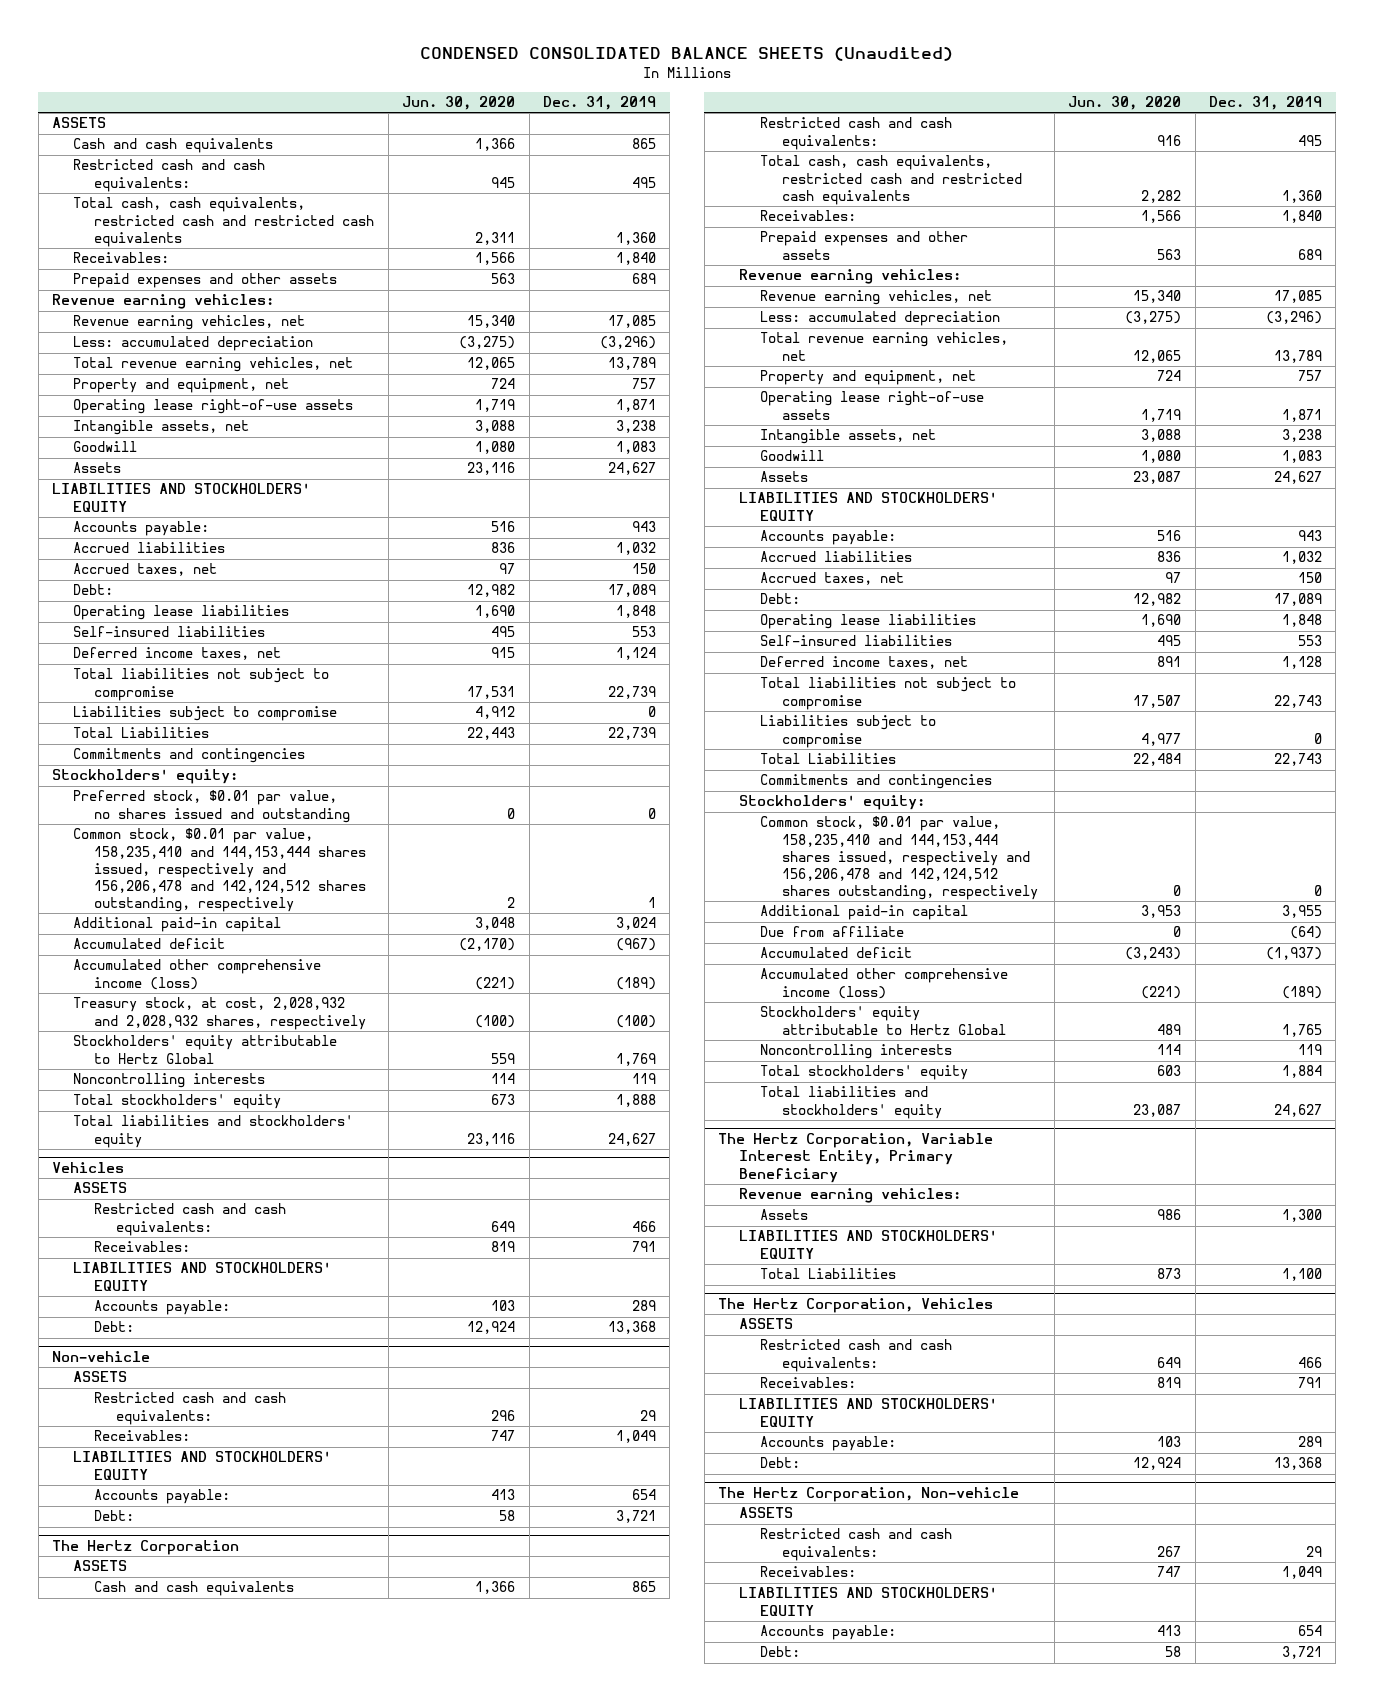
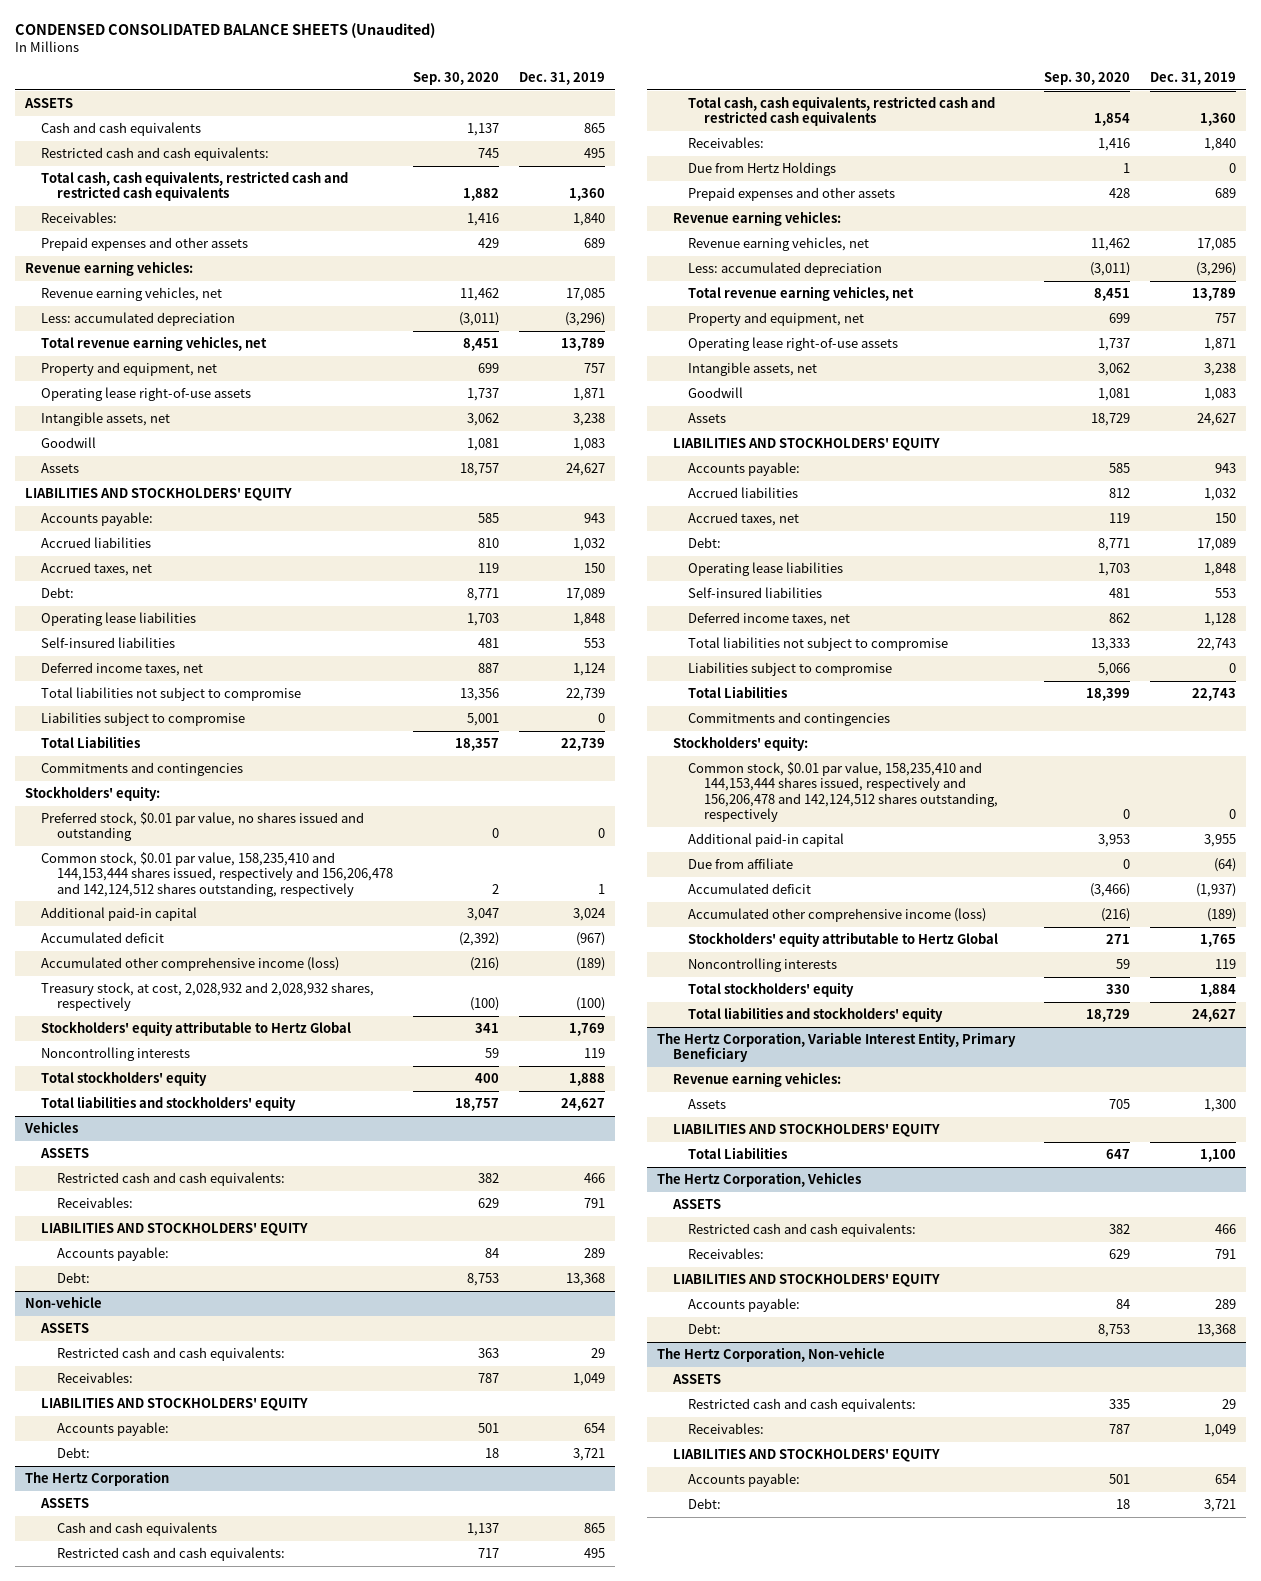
[402,96,516,111] Jun. 30, 2020 -> none
none -> [412,72,499,86] Sep. 30, 2020
none -> [688,161,837,176] Due from Hertz Holdings

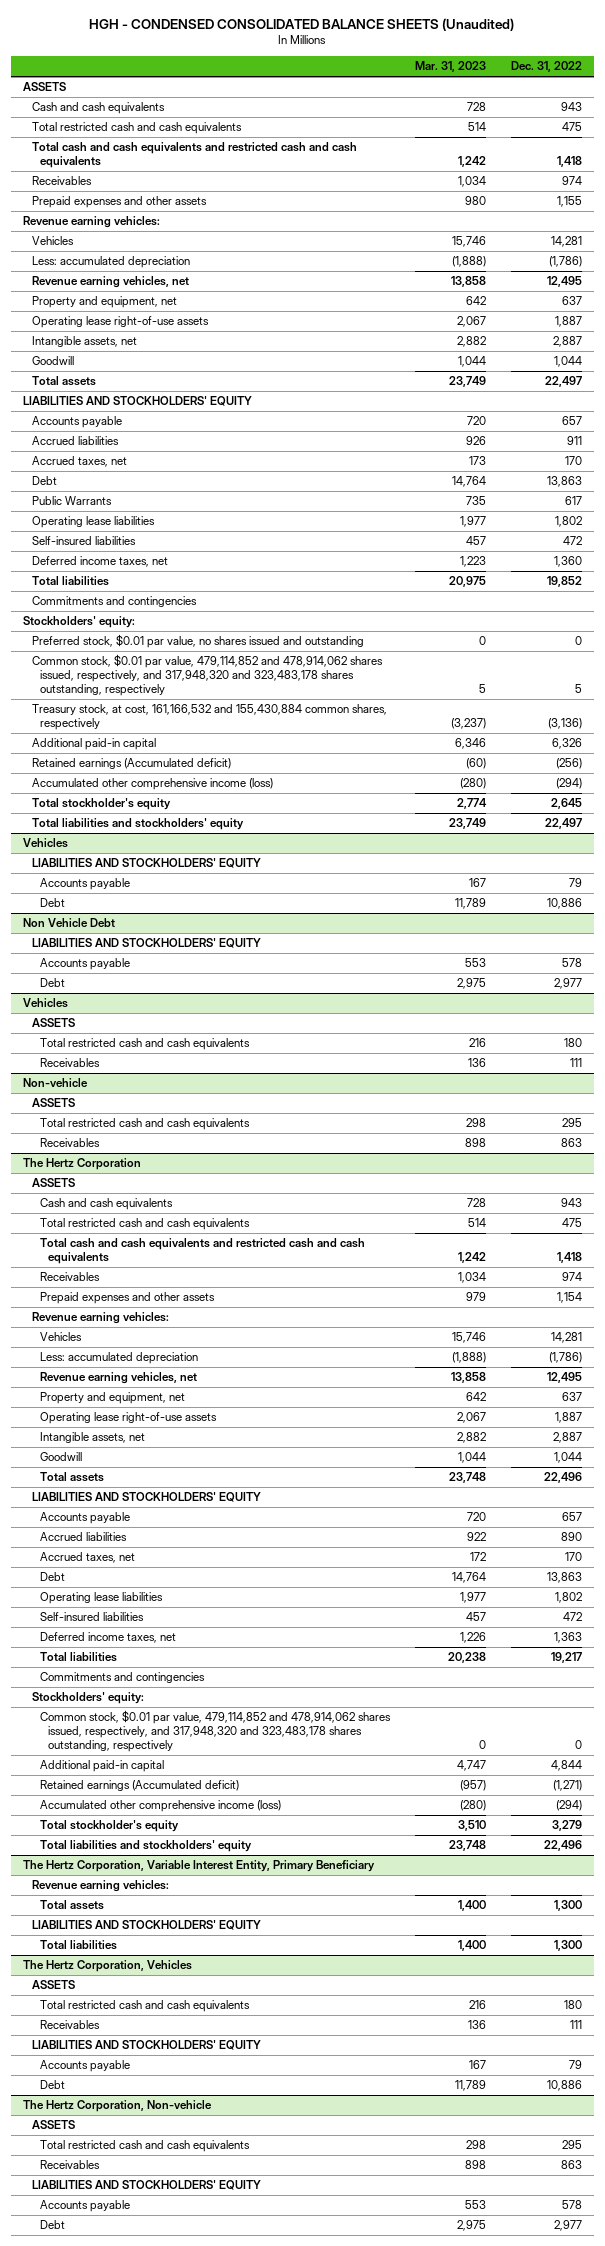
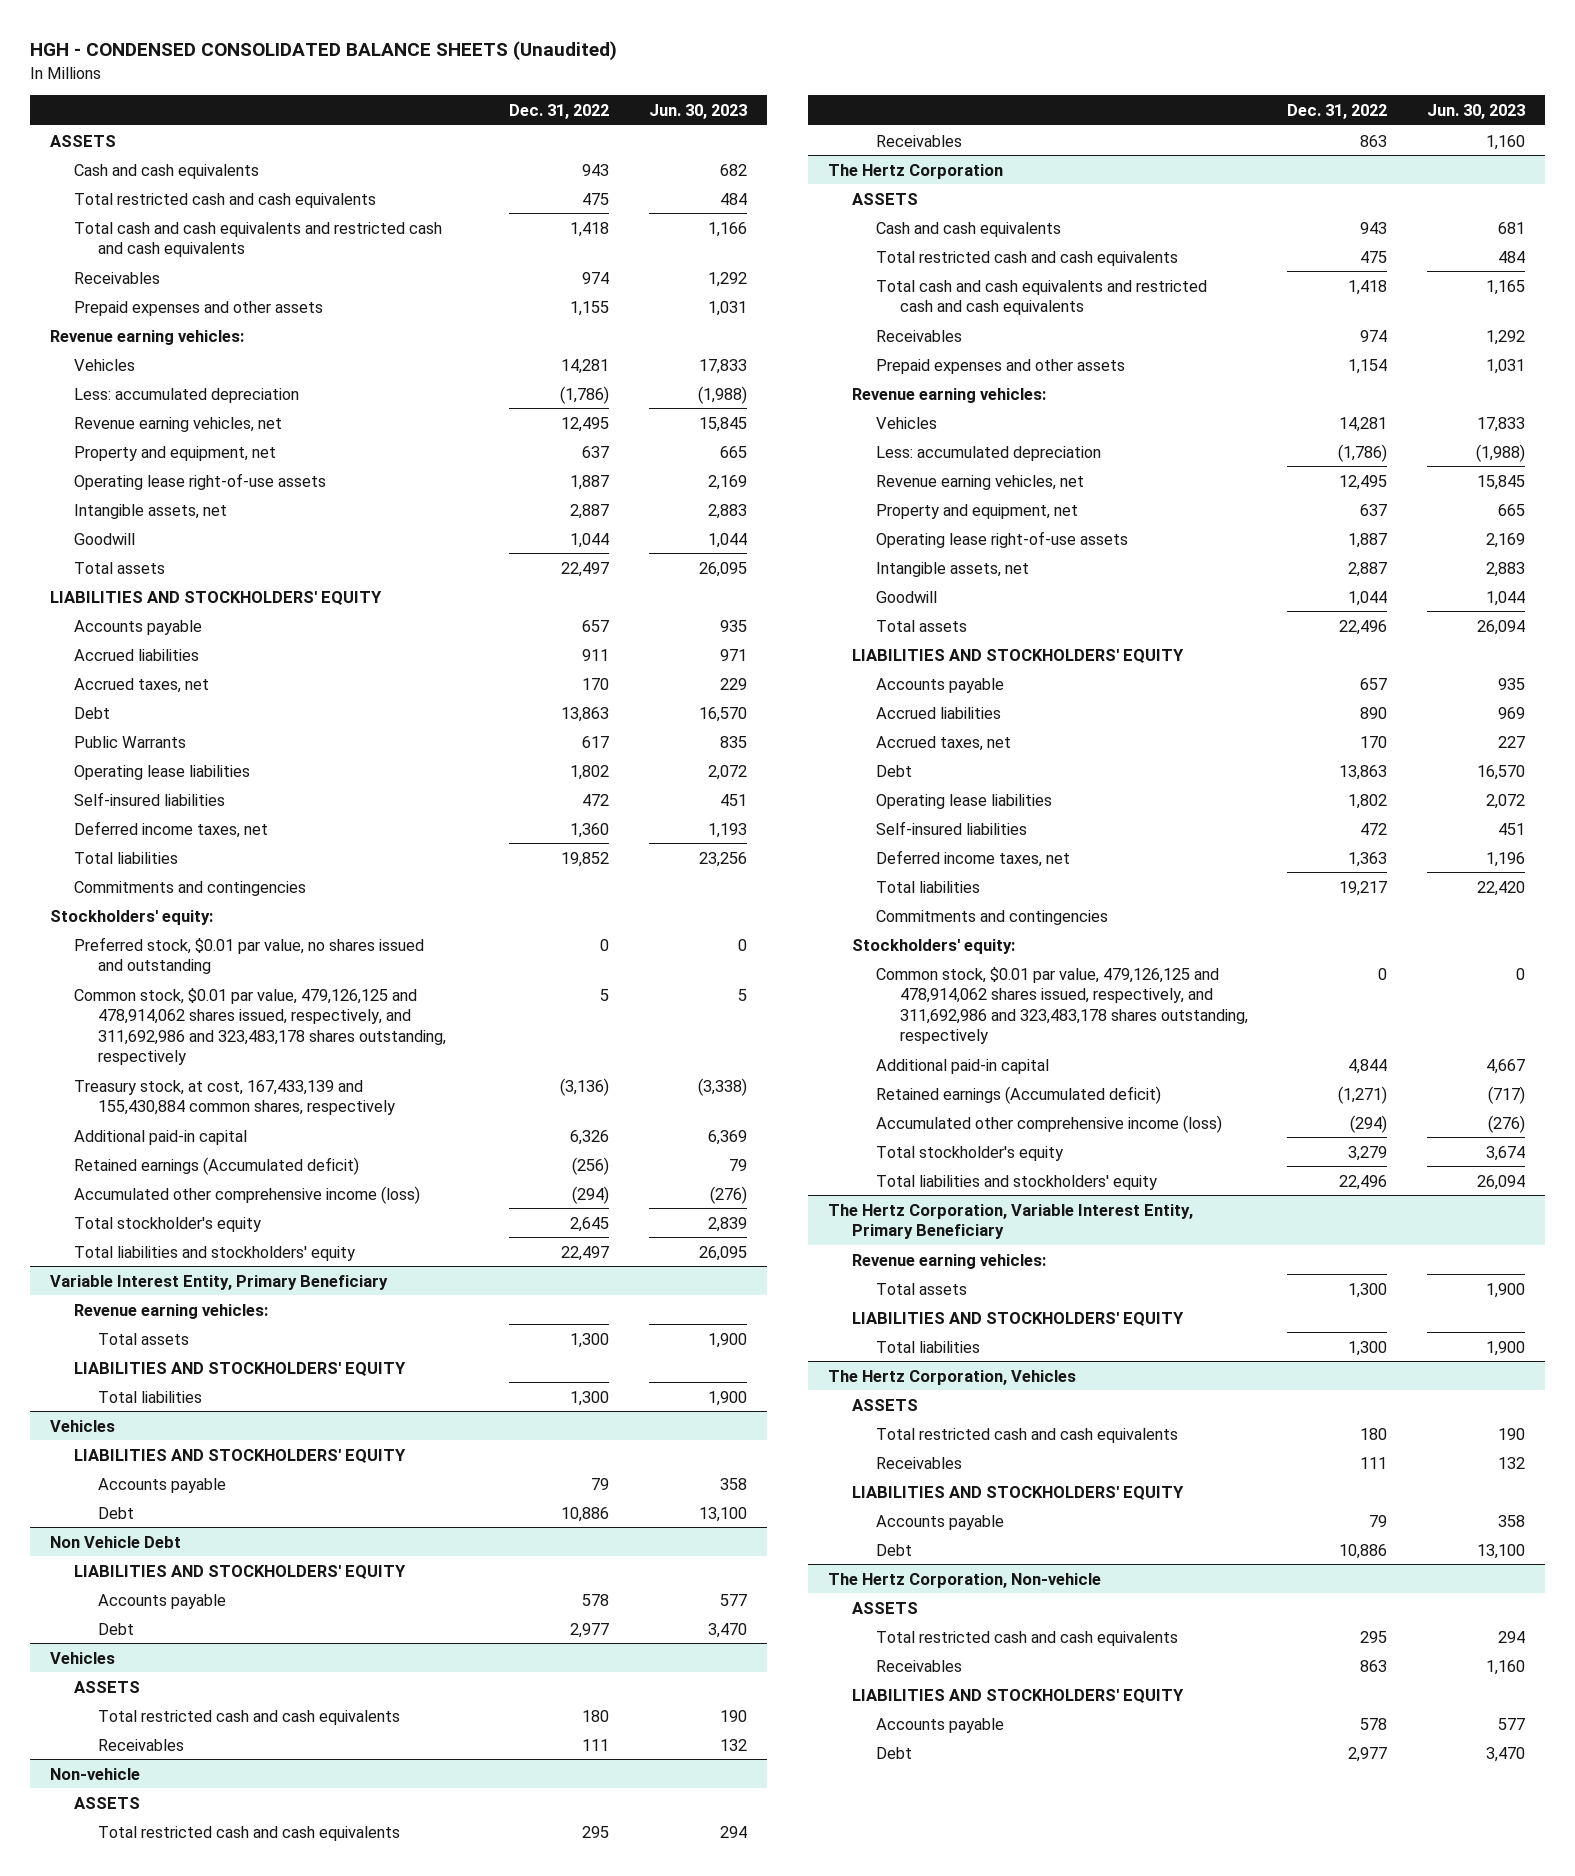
[414,61,486,73] Mar. 31, 2023 -> none
none -> [648,103,747,119] Jun. 30, 2023
[31,654,383,697] Common stock, $0.01 par value, 479,114,852 and 478,914,062 shares issued, respectively, and 317,948,320 and 323,483,178 shares outstanding, respectively -> [74,987,446,1066] Common stock, $0.01 par value, 479,126,125 and 478,914,062 shares issued, respectively, and 311,692,986 and 323,483,178 shares outstanding, respectively
[31,704,387,731] Treasury stock, at cost, 161,166,532 and 155,430,884 common shares, respectively -> [74,1079,395,1116] Treasury stock, at cost, 167,433,139 and 155,430,884 common shares, respectively
none -> [50,1274,389,1290] Variable Interest Entity, Primary Beneficiary
none -> [74,1303,269,1319] Revenue earning vehicles:
none -> [97,1332,189,1345] Total assets
none -> [74,1361,407,1376] LIABILITIES AND STOCKHOLDERS' EQUITY
none -> [97,1390,202,1403] Total liabilities
[39,1710,391,1753] Common stock, $0.01 par value, 479,114,852 and 478,914,062 shares issued, respectively, and 317,948,320 and 323,483,178 shares outstanding, respectively -> [875,966,1248,1045] Common stock, $0.01 par value, 479,126,125 and 478,914,062 shares issued, respectively, and 311,692,986 and 323,483,178 shares outstanding, respectively

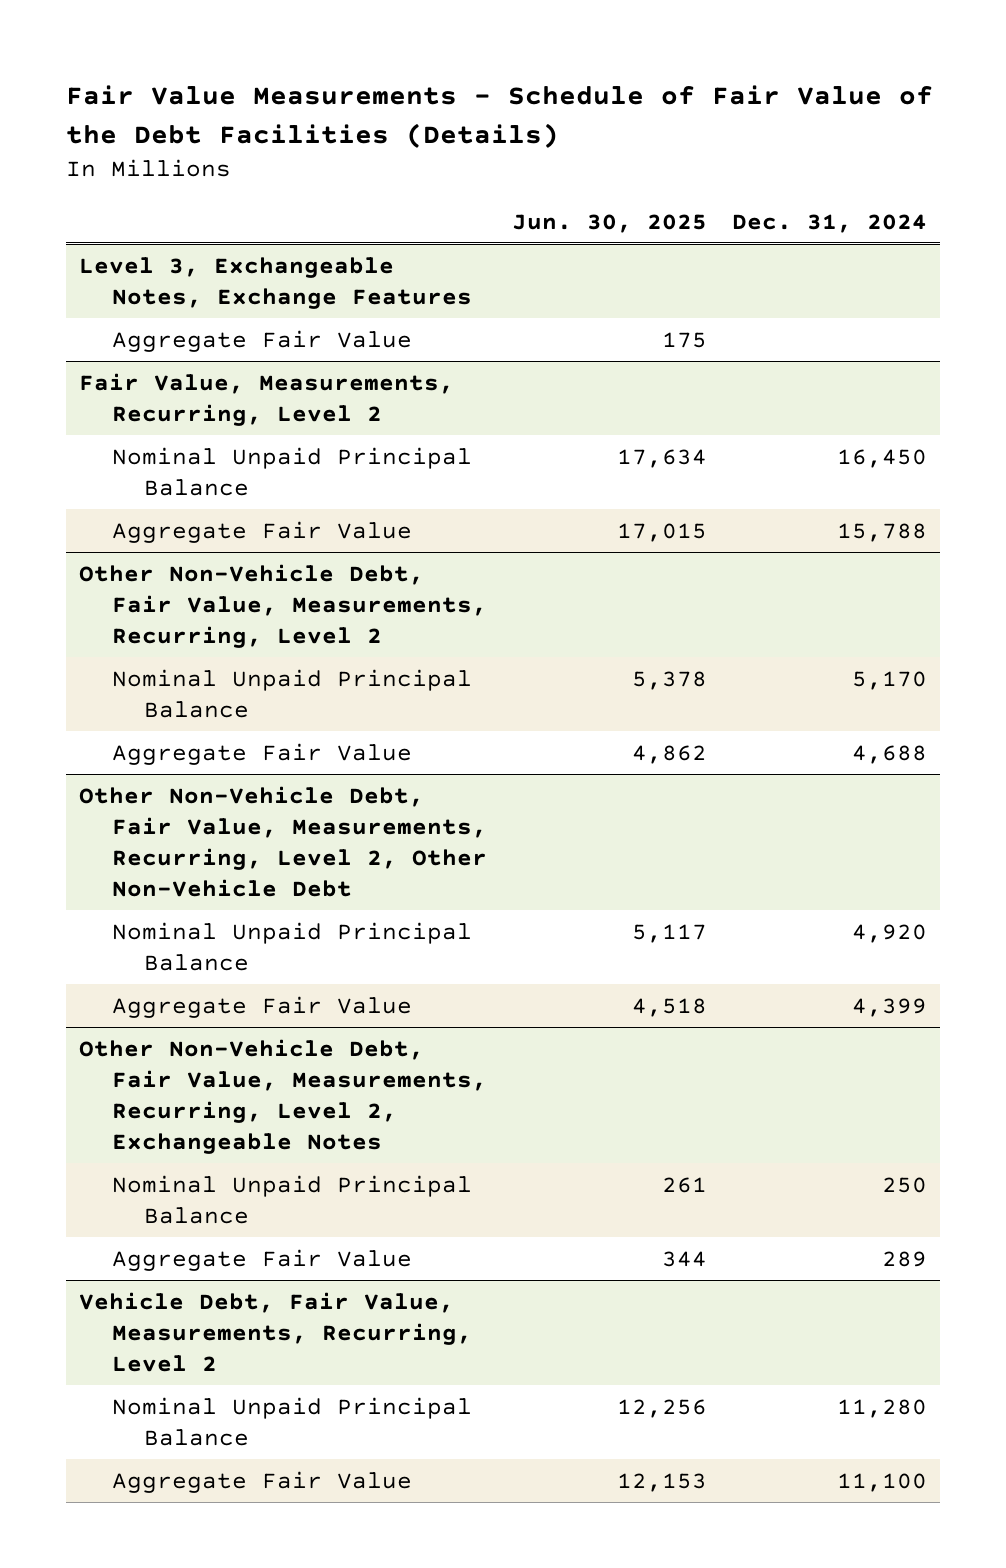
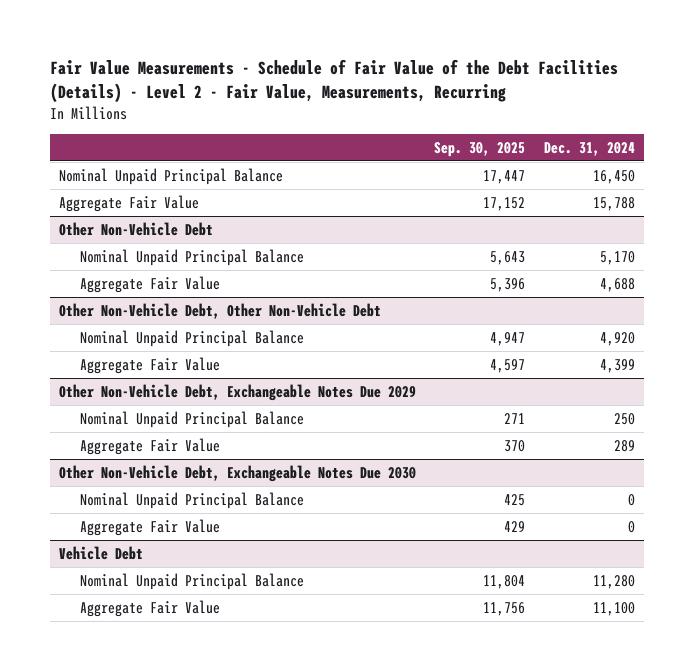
[66,85,934,148] Fair Value Measurements - Schedule of Fair Value of the Debt Facilities (Details) -> [50,58,619,103] Fair Value Measurements - Schedule of Fair Value of the Debt Facilities (Details) - Level 2 - Fair Value, Measurements, Recurring
[511,213,707,233] Jun. 30, 2025 -> none
none -> [434,141,526,157] Sep. 30, 2025
[79,256,472,309] Level 3, Exchangeable Notes, Exchange Features -> none
[111,329,412,352] Aggregate Fair Value -> none
[79,372,455,426] Fair Value, Measurements, Recurring, Level 2 -> none
[79,563,487,648] Other Non-Vehicle Debt, Fair Value, Measurements, Recurring, Level 2 -> none
none -> [59,221,214,236] Other Non-Vehicle Debt
[79,785,487,897] Other Non-Vehicle Debt, Fair Value, Measurements, Recurring, Level 2, Other Non-Vehicle Debt -> none
none -> [59,302,382,319] Other Non-Vehicle Debt, Other Non-Vehicle Debt
[79,1038,487,1154] Other Non-Vehicle Debt, Fair Value, Measurements, Recurring, Level 2, Exchangeable Notes -> none
none -> [59,383,417,401] Other Non-Vehicle Debt, Exchangeable Notes Due 2029
[79,1291,472,1372] Vehicle Debt, Fair Value, Measurements, Recurring, Level 2 -> none
none -> [59,464,417,482] Other Non-Vehicle Debt, Exchangeable Notes Due 2030
none -> [79,491,304,509] Nominal Unpaid Principal Balance
none -> [79,518,220,536] Aggregate Fair Value
none -> [59,545,144,560] Vehicle Debt

